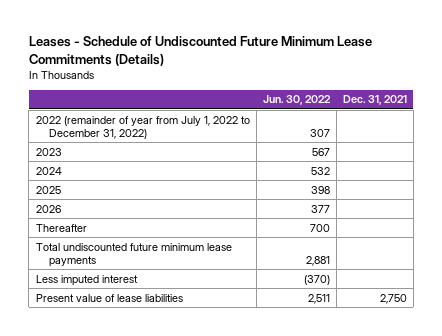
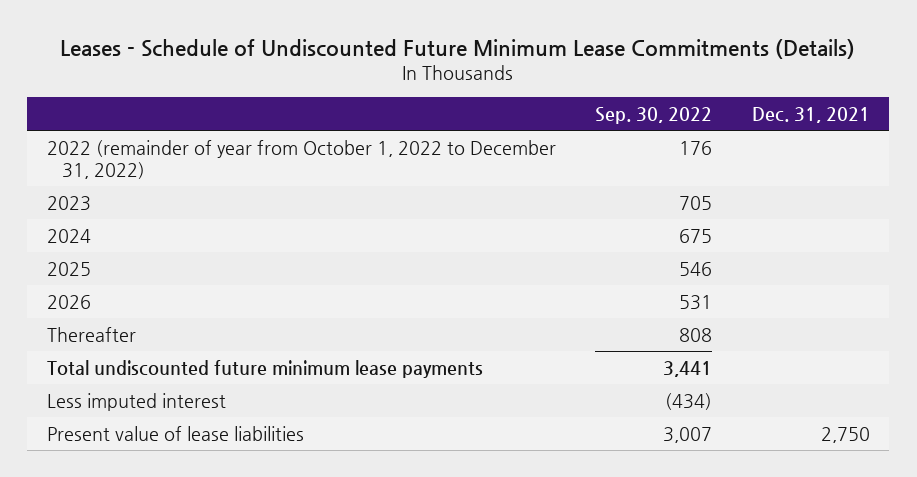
[262,95,331,106] Jun. 30, 2022 -> none
none -> [595,106,713,124] Sep. 30, 2022
[35,115,250,140] 2022 (remainder of year from July 1, 2022 to December 31, 2022) -> [47,139,557,179] 2022 (remainder of year from October 1, 2022 to December 31, 2022)

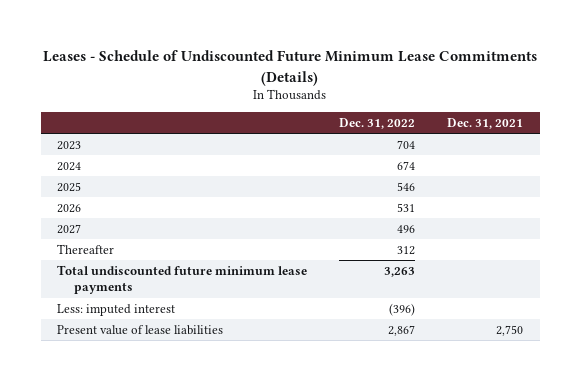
[595,106,713,124] Sep. 30, 2022 -> none
none -> [339,117,416,129] Dec. 31, 2022
[47,139,557,179] 2022 (remainder of year from October 1, 2022 to December 31, 2022) -> none
none -> [57,223,82,234] 2027
[47,392,227,411] Less imputed interest -> [57,303,176,316] Less: imputed interest

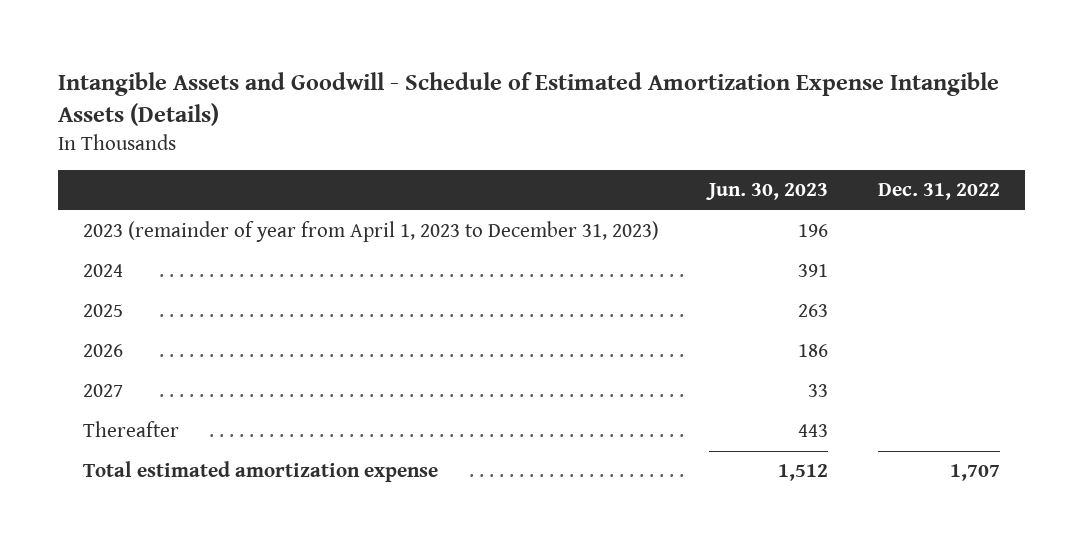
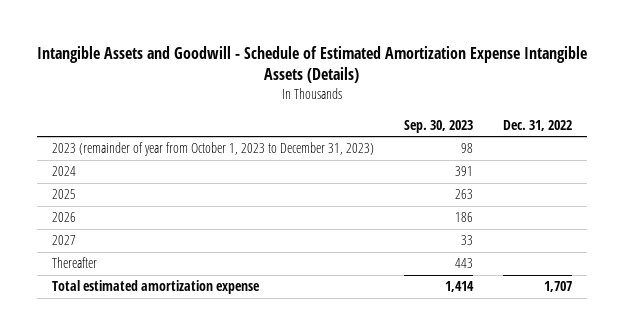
[706,183,829,201] Jun. 30, 2023 -> none
none -> [403,119,473,133] Sep. 30, 2023
[83,221,660,243] 2023 (remainder of year from April 1, 2023 to December 31, 2023) -> [51,142,374,157] 2023 (remainder of year from October 1, 2023 to December 31, 2023)

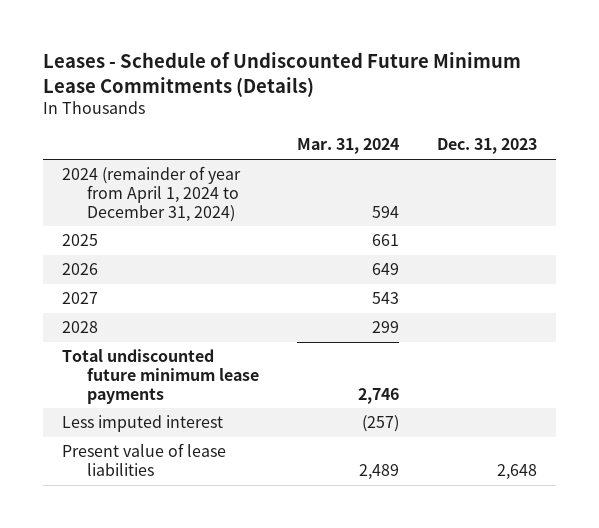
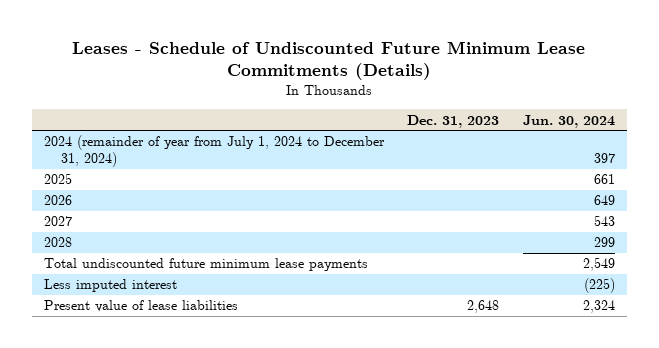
[297,138,400,155] Mar. 31, 2024 -> none
none -> [523,114,616,128] Jun. 30, 2024
[62,166,242,222] 2024 (remainder of year from April 1, 2024 to December 31, 2024) -> [43,135,385,168] 2024 (remainder of year from July 1, 2024 to December 31, 2024)

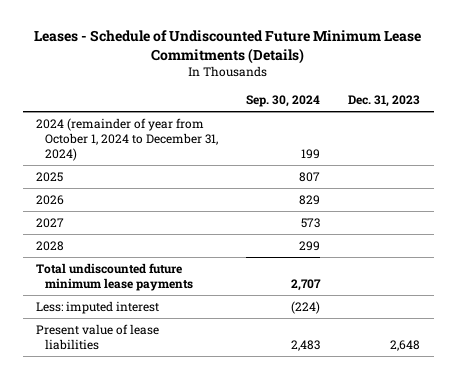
[523,114,616,128] Jun. 30, 2024 -> none
none -> [245,95,320,108] Sep. 30, 2024
[43,135,385,168] 2024 (remainder of year from July 1, 2024 to December 31, 2024) -> [36,117,219,162] 2024 (remainder of year from October 1, 2024 to December 31, 2024)
[43,279,177,293] Less imputed interest -> [36,300,160,314] Less: imputed interest

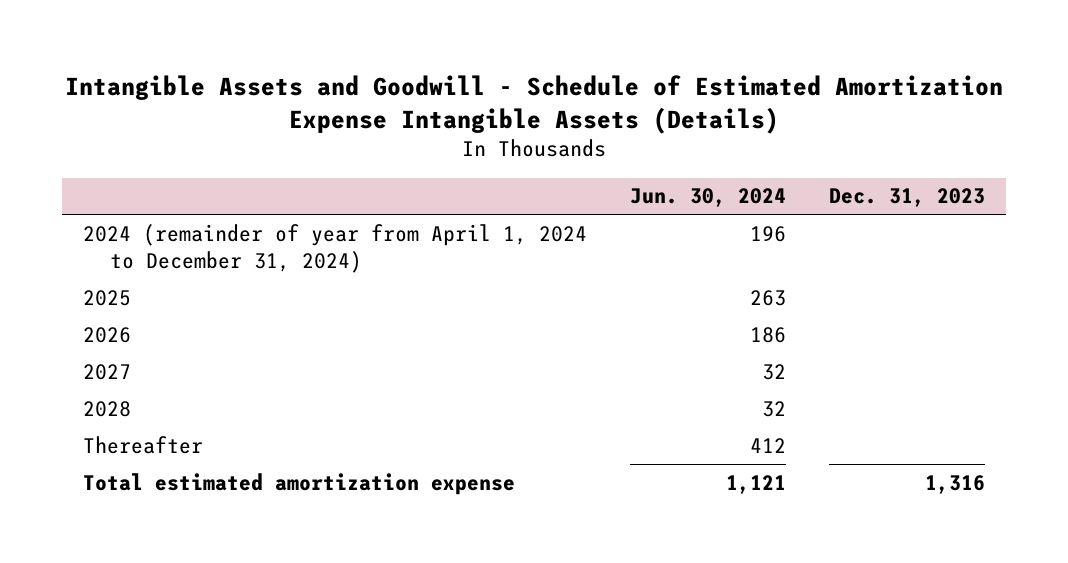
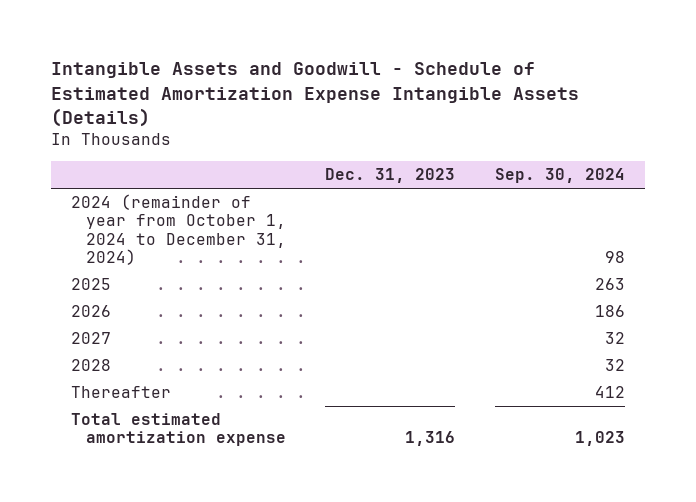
[629,188,786,208] Jun. 30, 2024 -> none
none -> [494,168,625,184] Sep. 30, 2024
[83,223,588,273] 2024 (remainder of year from April 1, 2024 to December 31, 2024) -> [70,194,286,265] 2024 (remainder of year from October 1, 2024 to December 31, 2024)

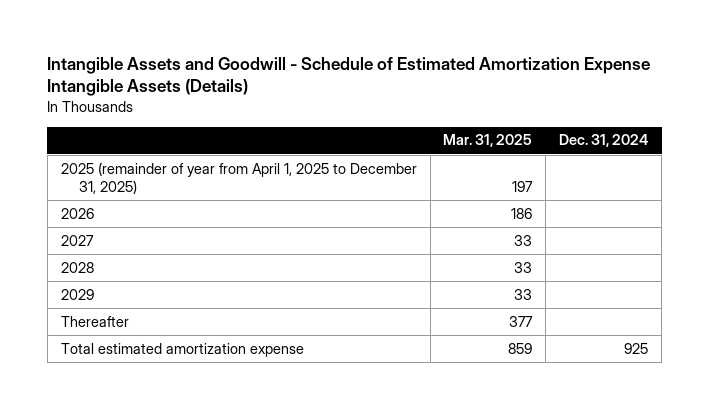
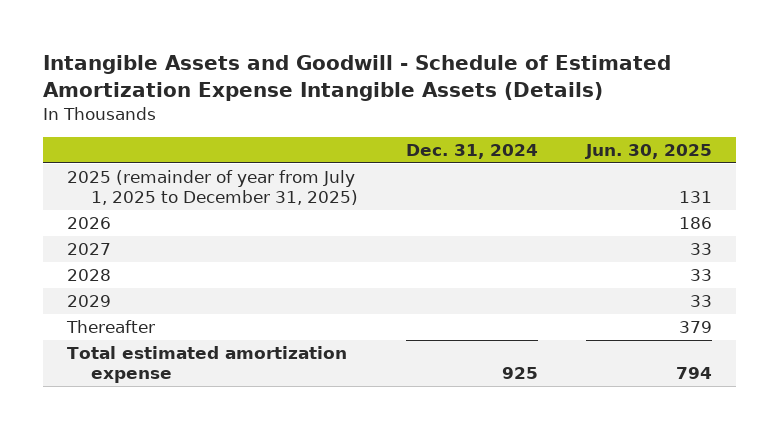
[443,134,533,148] Mar. 31, 2025 -> none
none -> [585,144,713,160] Jun. 30, 2025
[60,161,417,194] 2025 (remainder of year from April 1, 2025 to December 31, 2025) -> [67,170,359,206] 2025 (remainder of year from July 1, 2025 to December 31, 2025)

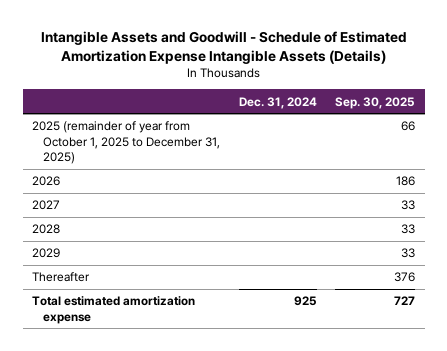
[585,144,713,160] Jun. 30, 2025 -> none
none -> [335,96,416,109] Sep. 30, 2025
[67,170,359,206] 2025 (remainder of year from July 1, 2025 to December 31, 2025) -> [32,121,221,164] 2025 (remainder of year from October 1, 2025 to December 31, 2025)

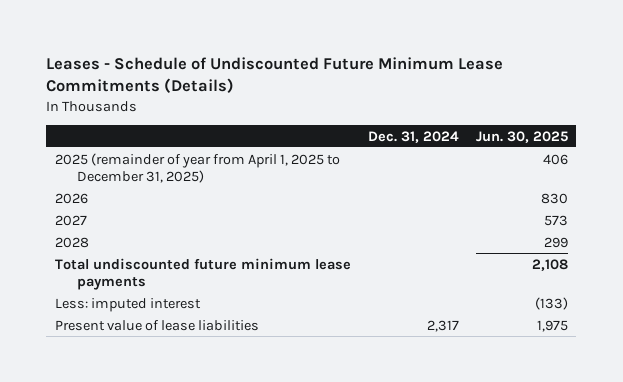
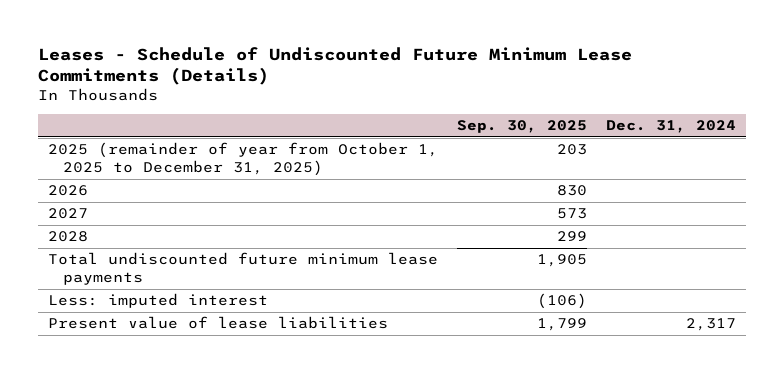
[475,130,568,143] Jun. 30, 2025 -> none
none -> [457,120,588,134] Sep. 30, 2025
[54,152,340,184] 2025 (remainder of year from April 1, 2025 to December 31, 2025) -> [47,142,438,177] 2025 (remainder of year from October 1, 2025 to December 31, 2025)

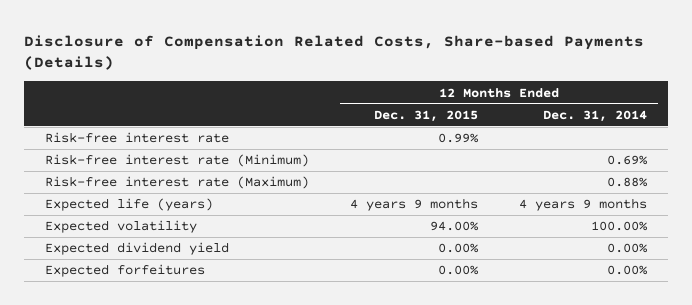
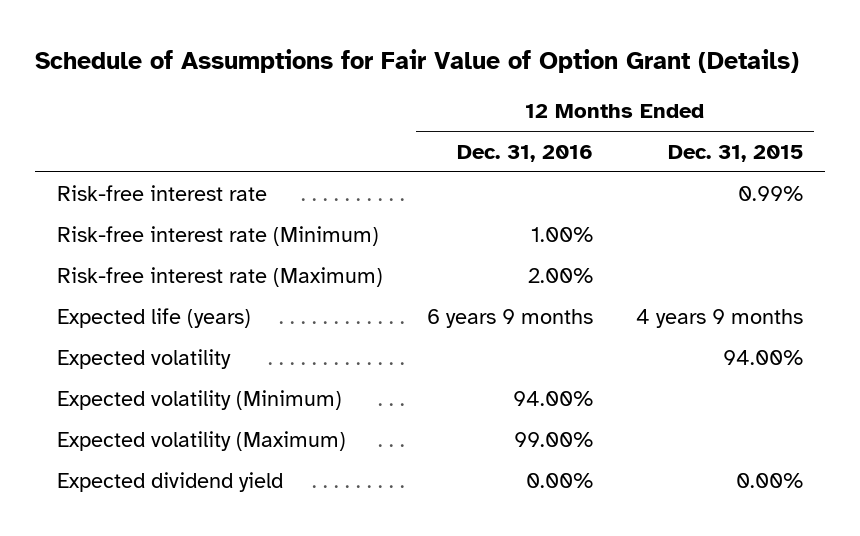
[23,34,644,71] Disclosure of Compensation Related Costs, Share-based Payments (Details) -> [35,48,800,73] Schedule of Assumptions for Fair Value of Option Grant (Details)
[543,109,648,122] Dec. 31, 2014 -> none
none -> [456,144,593,162] Dec. 31, 2016
none -> [56,389,342,410] Expected volatility (Minimum)
none -> [56,430,346,451] Expected volatility (Maximum)
[44,264,205,278] Expected forfeitures -> none

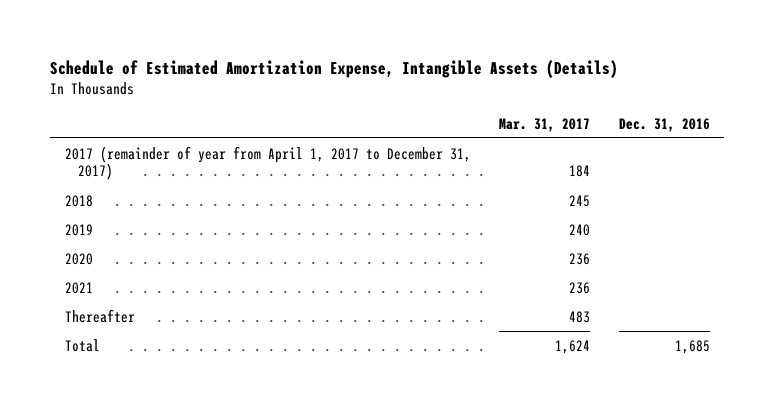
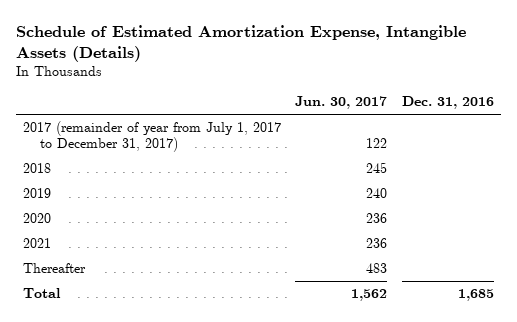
[499,117,591,132] Mar. 31, 2017 -> none
none -> [295,96,388,110] Jun. 30, 2017
[64,145,471,181] 2017 (remainder of year from April 1, 2017 to December 31, 2017) -> [23,121,282,153] 2017 (remainder of year from July 1, 2017 to December 31, 2017)

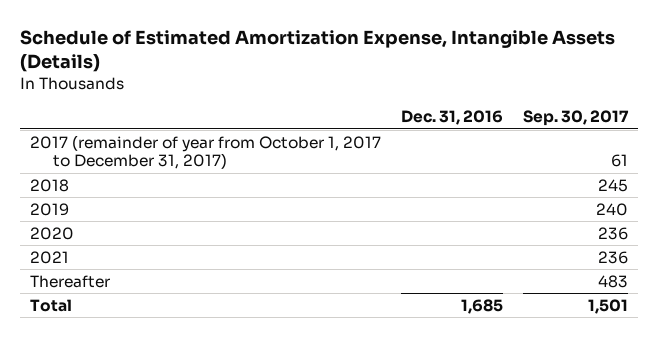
[295,96,388,110] Jun. 30, 2017 -> none
none -> [523,110,630,127] Sep. 30, 2017
[23,121,282,153] 2017 (remainder of year from July 1, 2017 to December 31, 2017) -> [30,134,382,170] 2017 (remainder of year from October 1, 2017 to December 31, 2017)

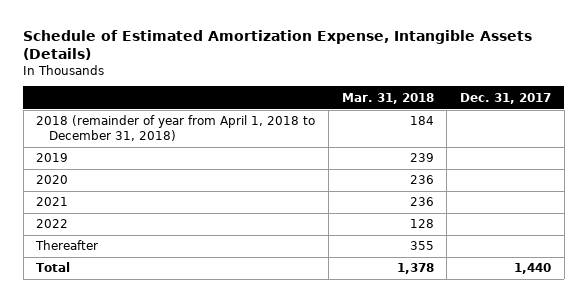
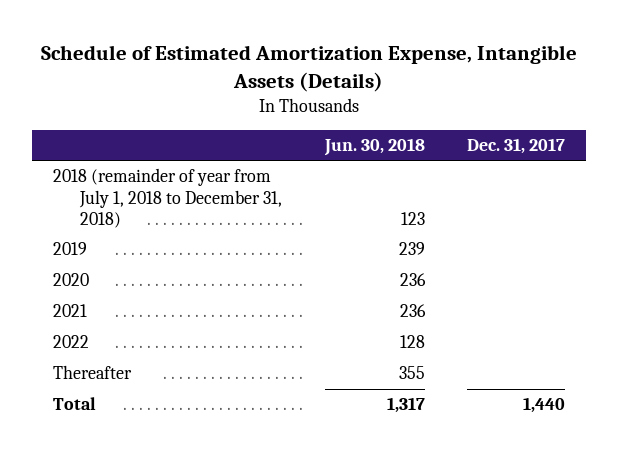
[341,92,434,104] Mar. 31, 2018 -> none
none -> [323,138,425,157] Jun. 30, 2018
[36,115,316,142] 2018 (remainder of year from April 1, 2018 to December 31, 2018) -> [53,168,283,229] 2018 (remainder of year from July 1, 2018 to December 31, 2018)

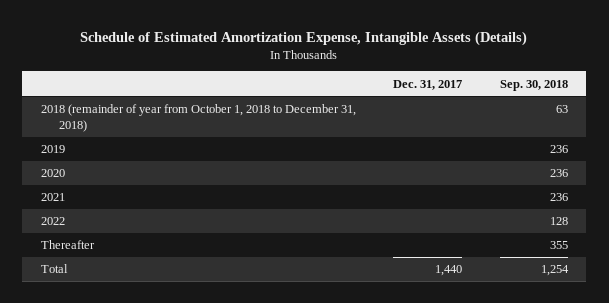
[323,138,425,157] Jun. 30, 2018 -> none
none -> [499,79,568,91] Sep. 30, 2018
[53,168,283,229] 2018 (remainder of year from July 1, 2018 to December 31, 2018) -> [40,104,356,133] 2018 (remainder of year from October 1, 2018 to December 31, 2018)

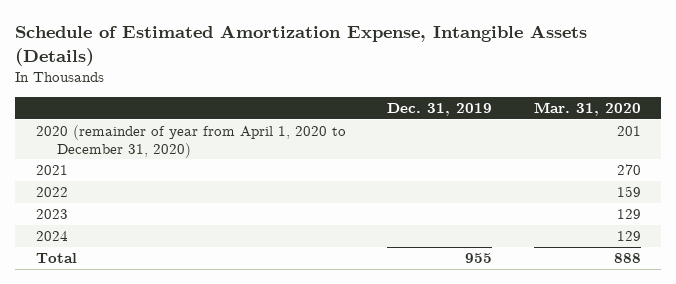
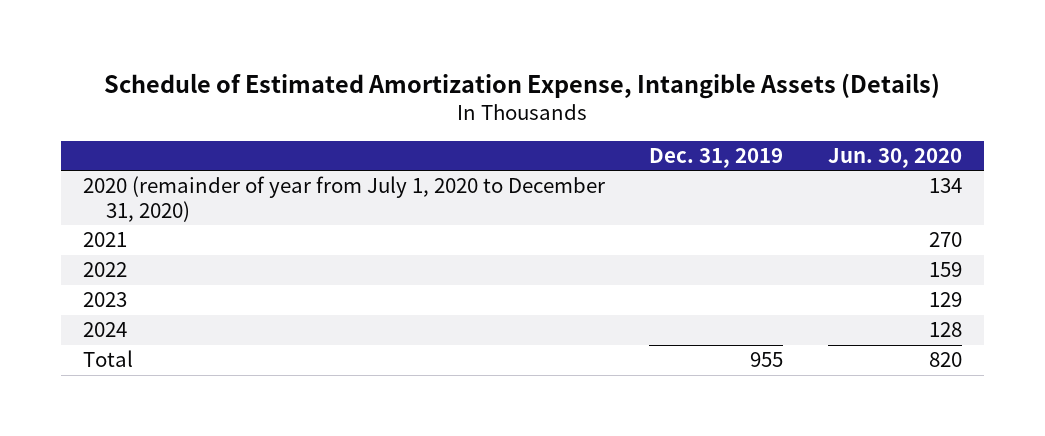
[533,101,641,116] Mar. 31, 2020 -> none
none -> [827,147,962,168] Jun. 30, 2020
[35,125,346,158] 2020 (remainder of year from April 1, 2020 to December 31, 2020) -> [83,176,606,222] 2020 (remainder of year from July 1, 2020 to December 31, 2020)

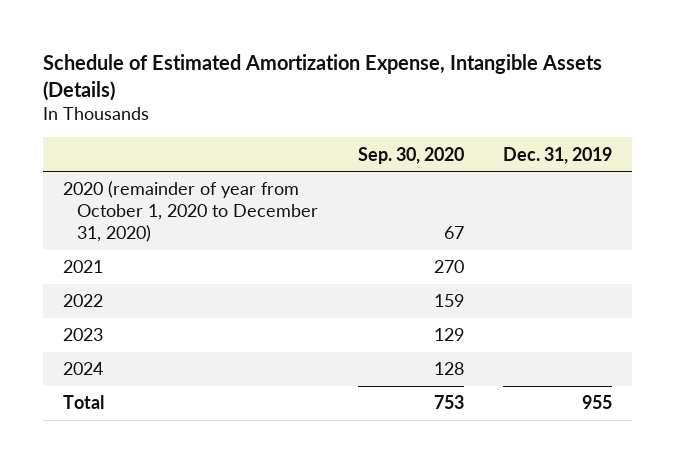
[827,147,962,168] Jun. 30, 2020 -> none
none -> [357,146,464,164] Sep. 30, 2020
[83,176,606,222] 2020 (remainder of year from July 1, 2020 to December 31, 2020) -> [62,181,318,243] 2020 (remainder of year from October 1, 2020 to December 31, 2020)

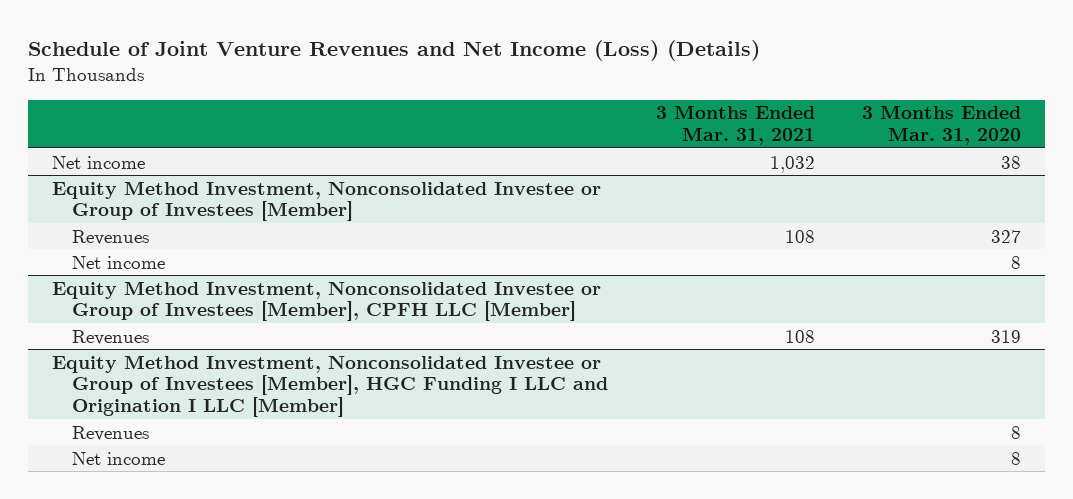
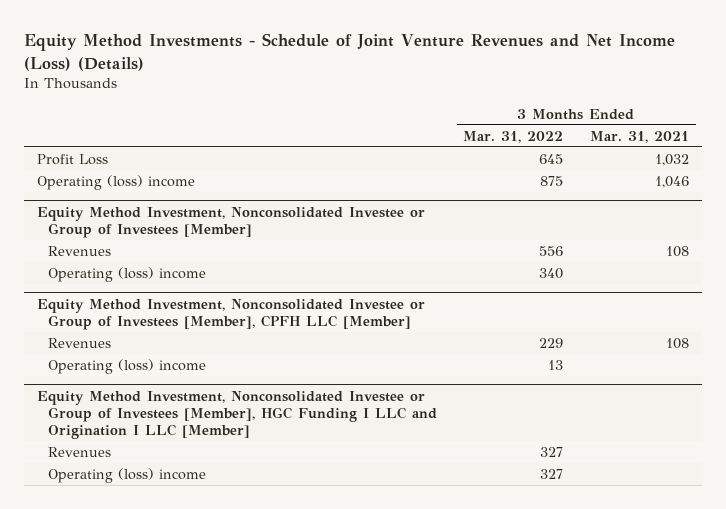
[27,40,760,62] Schedule of Joint Venture Revenues and Net Income (Loss) (Details) -> [23,33,675,71] Equity Method Investments - Schedule of Joint Venture Revenues and Net Income (Loss) (Details)
[862,105,1022,145] 3 Months Ended Mar. 31, 2020 -> none
none -> [463,130,564,143] Mar. 31, 2022
[51,155,145,169] Net income -> [37,153,109,165] Profit Loss
none -> [37,174,196,190] Operating (loss) income
[72,255,166,269] Net income -> none
none -> [47,266,206,282] Operating (loss) income
none -> [47,358,206,374] Operating (loss) income
[72,451,166,465] Net income -> none
none -> [47,467,206,483] Operating (loss) income

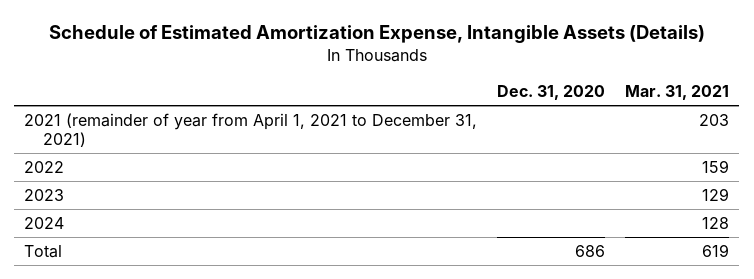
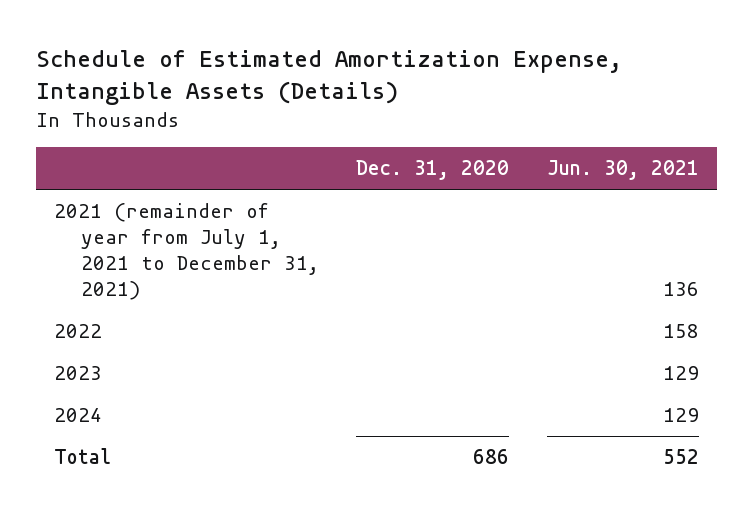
[625,85,730,101] Mar. 31, 2021 -> none
none -> [546,160,699,181] Jun. 30, 2021
[24,112,478,147] 2021 (remainder of year from April 1, 2021 to December 31, 2021) -> [54,202,320,300] 2021 (remainder of year from July 1, 2021 to December 31, 2021)

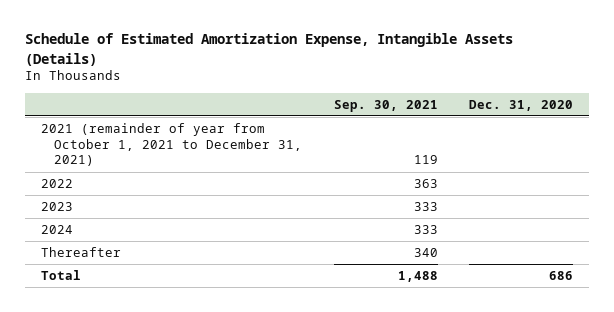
[546,160,699,181] Jun. 30, 2021 -> none
none -> [333,99,438,112] Sep. 30, 2021
[54,202,320,300] 2021 (remainder of year from July 1, 2021 to December 31, 2021) -> [40,122,303,167] 2021 (remainder of year from October 1, 2021 to December 31, 2021)
none -> [40,246,121,257] Thereafter

